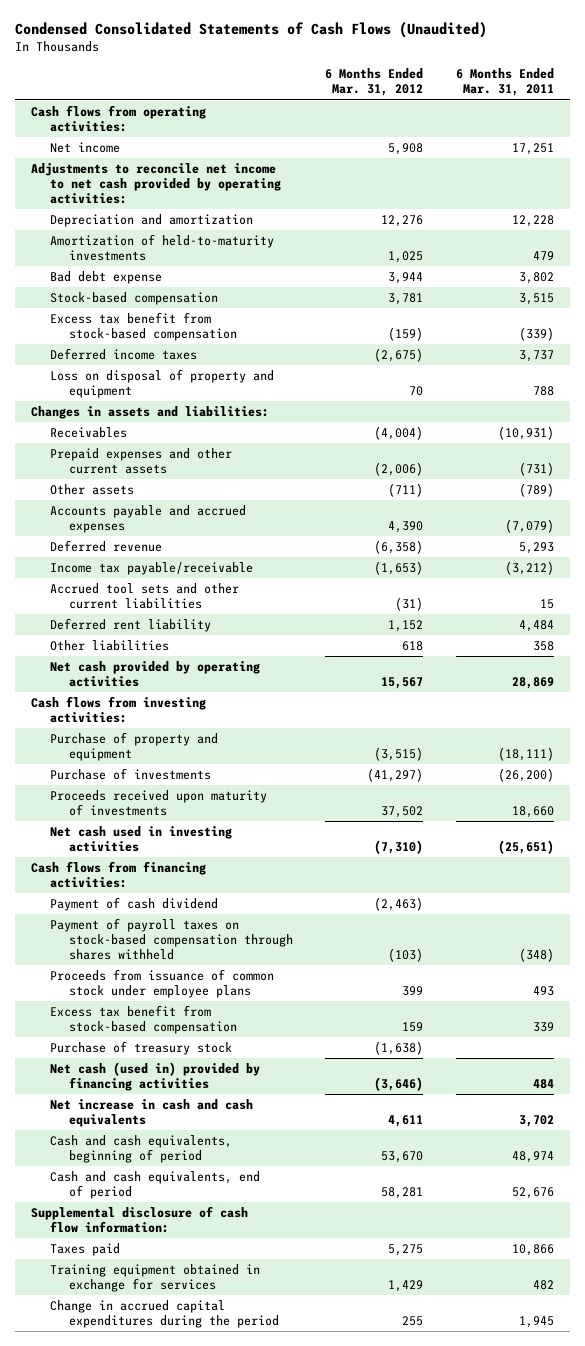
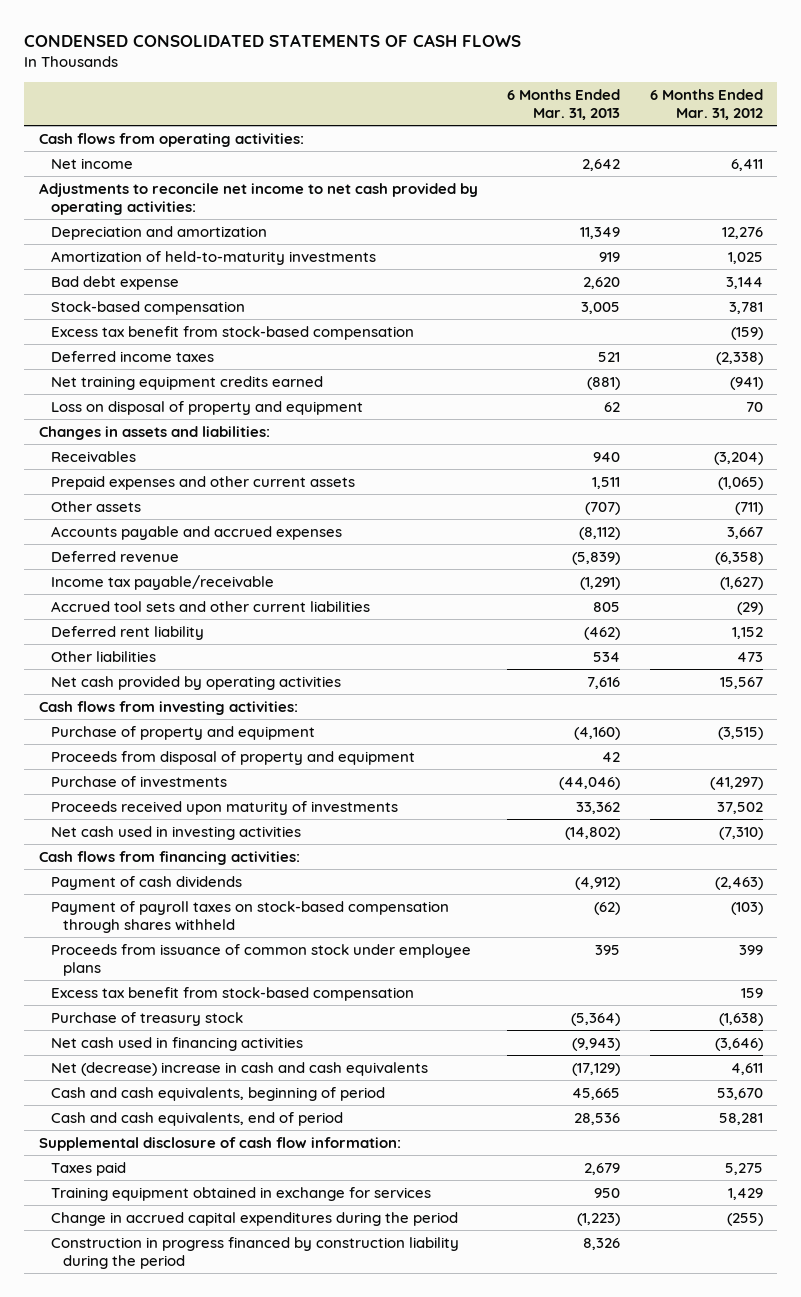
[14,22,487,39] Condensed Consolidated Statements of Cash Flows (Unaudited) -> [23,34,521,48] CONDENSED CONSOLIDATED STATEMENTS OF CASH FLOWS
[455,68,554,97] 6 Months Ended Mar. 31, 2011 -> none
none -> [507,88,621,121] 6 Months Ended Mar. 31, 2013
[388,143,424,156] 5,908 -> [730,158,763,171] 6,411
[388,272,424,285] 3,944 -> [725,276,763,289] 3,144
[374,348,424,363] (2,675) -> [715,351,763,365] (2,338)
none -> [50,375,323,390] Net training equipment credits earned
[374,426,424,441] (4,004) -> [713,451,763,465] (3,204)
[374,462,424,477] (2,006) -> [717,476,763,490] (1,065)
[388,521,424,534] 4,390 -> [726,526,763,539] 3,667
[374,561,424,576] (1,653) -> [719,576,763,590] (1,627)
[395,597,424,612] (31) -> [736,601,763,615] (29)
[402,641,424,652] 618 -> [736,651,763,662] 473
none -> [50,750,415,765] Proceeds from disposal of property and equipment
[49,897,218,912] Payment of cash dividend -> [50,875,242,890] Payment of cash dividends
[49,1062,260,1092] Net cash (used in) provided by financing activities -> [50,1036,303,1051] Net cash used in financing activities
[49,1099,253,1128] Net increase in cash and cash equivalents -> [50,1061,428,1076] Net (decrease) increase in cash and cash equivalents
[402,1316,424,1327] 255 -> [726,1212,763,1226] (255)
none -> [50,1236,459,1269] Construction in progress financed by construction liability during the period

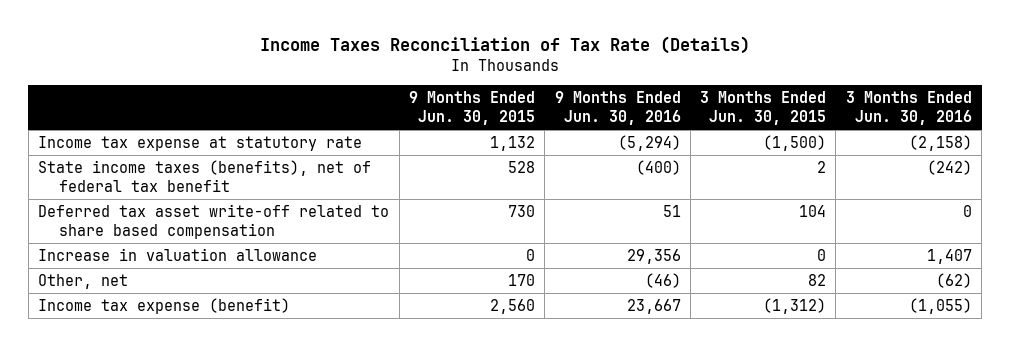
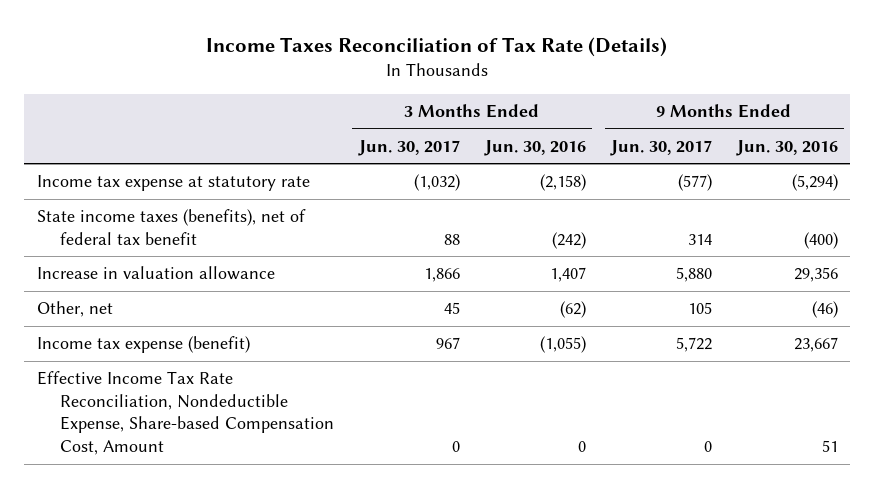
[408,91,535,125] 9 Months Ended Jun. 30, 2015 -> none
[700,91,827,125] 3 Months Ended Jun. 30, 2015 -> none
none -> [357,139,460,156] Jun. 30, 2017
none -> [609,139,712,156] Jun. 30, 2017
[38,203,390,239] Deferred tax asset write-off related to share based compensation -> none
none -> [36,371,334,456] Effective Income Tax Rate Reconciliation, Nondeductible Expense, Share-based Compensation Cost, Amount

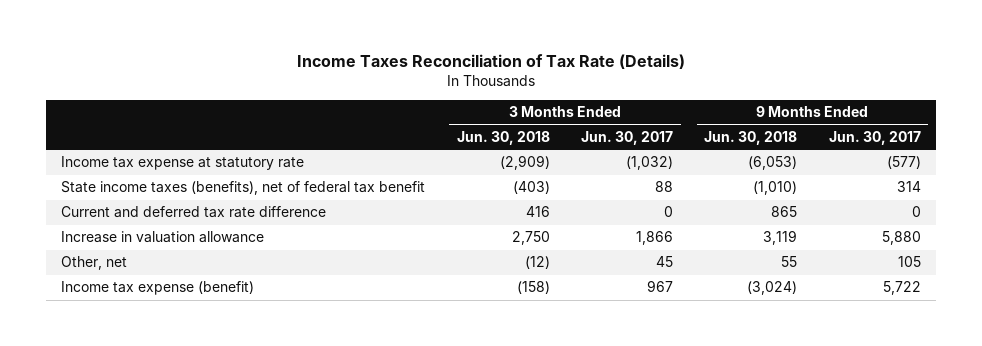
[483,139,586,156] Jun. 30, 2016 -> none
[735,139,838,156] Jun. 30, 2016 -> none
none -> [456,130,550,145] Jun. 30, 2018
none -> [704,130,798,145] Jun. 30, 2018
none -> [61,206,327,219] Current and deferred tax rate difference
[36,371,334,456] Effective Income Tax Rate Reconciliation, Nondeductible Expense, Share-based Compensation Cost, Amount -> none

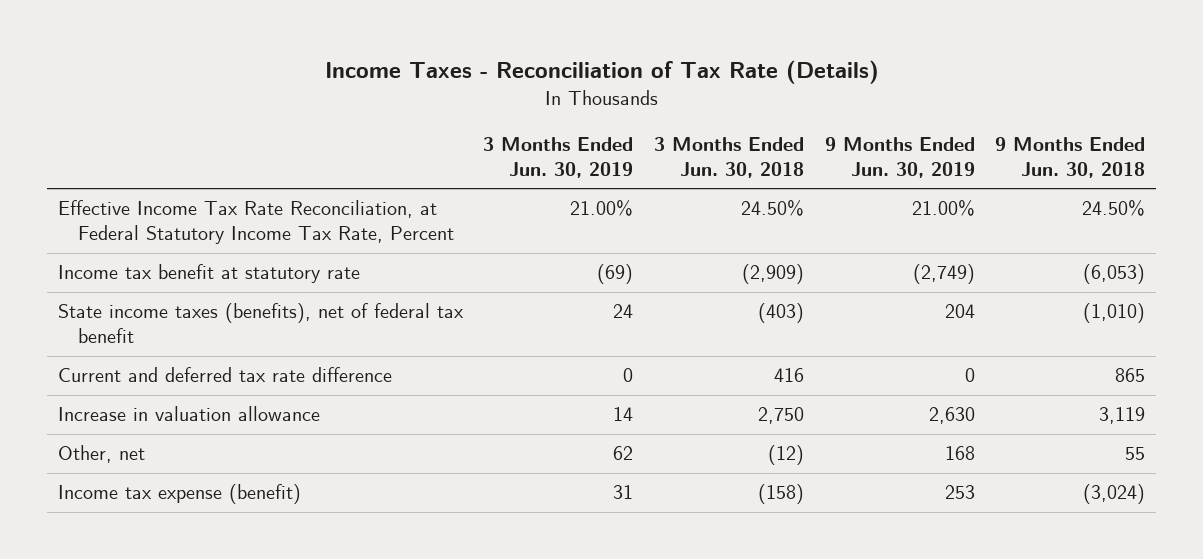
[297,54,686,70] Income Taxes Reconciliation of Tax Rate (Details) -> [324,60,879,85] Income Taxes - Reconciliation of Tax Rate (Details)
[581,130,674,145] Jun. 30, 2017 -> none
[828,130,921,145] Jun. 30, 2017 -> none
none -> [483,136,634,178] 3 Months Ended Jun. 30, 2019
none -> [824,136,975,178] 9 Months Ended Jun. 30, 2019
none -> [57,200,455,245] Effective Income Tax Rate Reconciliation, at Federal Statutory Income Tax Rate, Percent
[61,156,305,171] Income tax expense at statutory rate -> [57,264,360,284] Income tax benefit at statutory rate

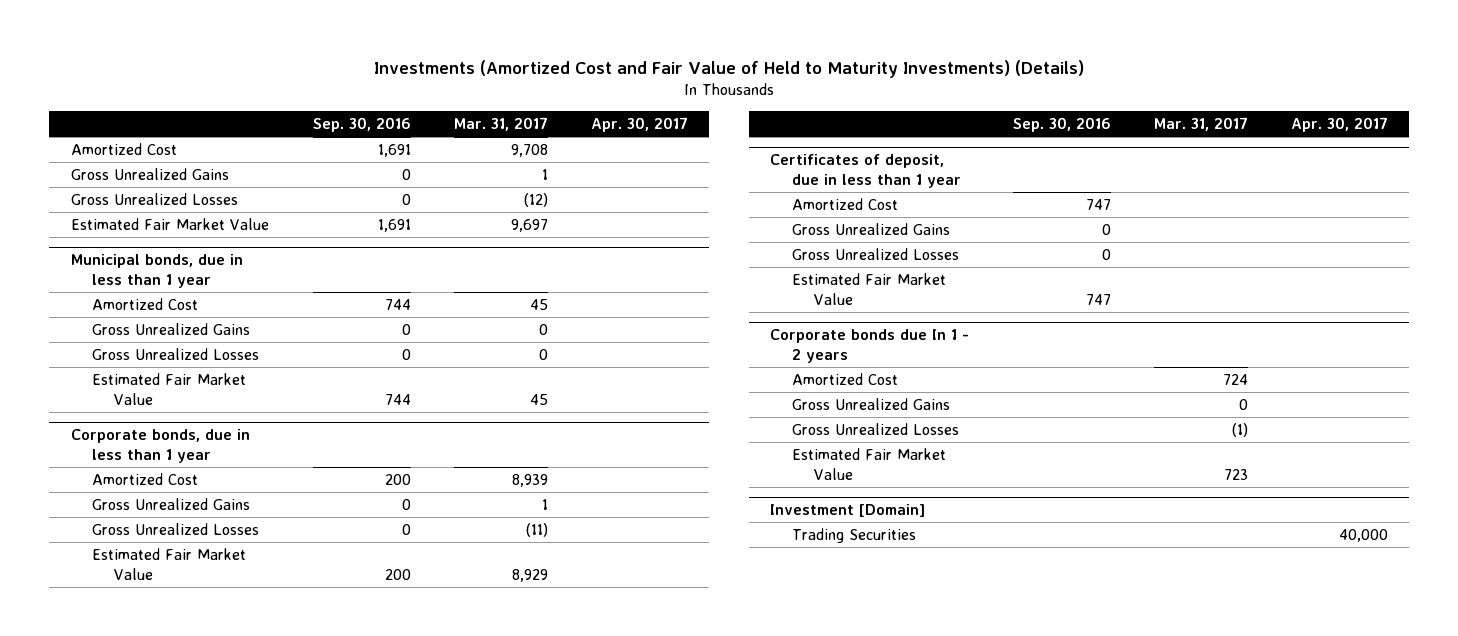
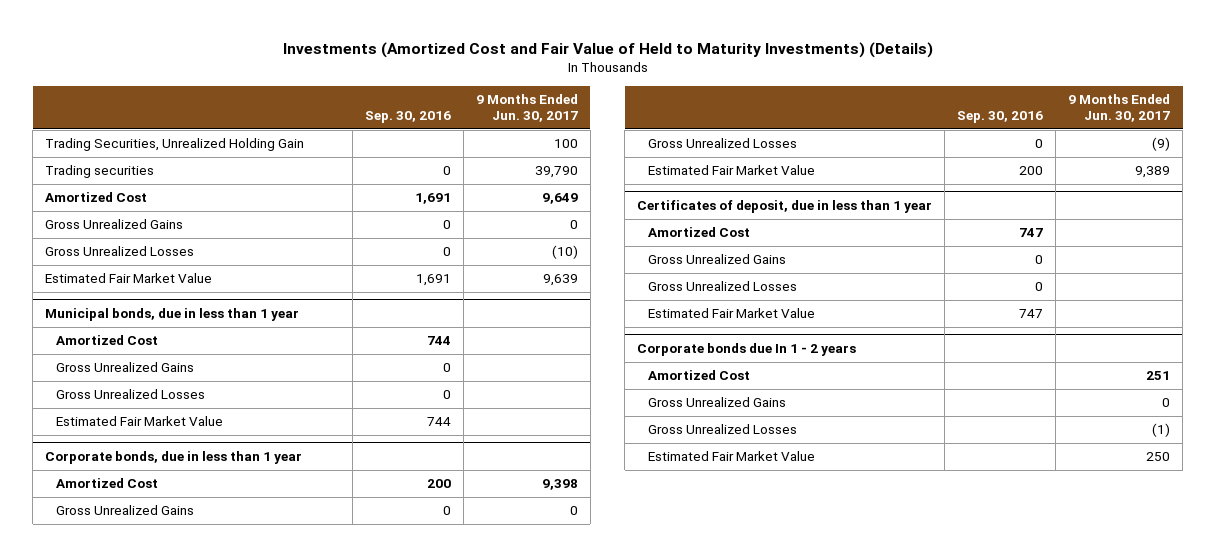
[453,116,548,131] Mar. 31, 2017 -> none
[590,116,688,132] Apr. 30, 2017 -> none
none -> [475,94,578,123] 9 Months Ended Jun. 30, 2017
none -> [45,138,305,152] Trading Securities, Unrealized Holding Gain
none -> [45,165,155,179] Trading securities
[770,504,926,518] Investment [Domain] -> none
[792,528,917,544] Trading Securities -> none

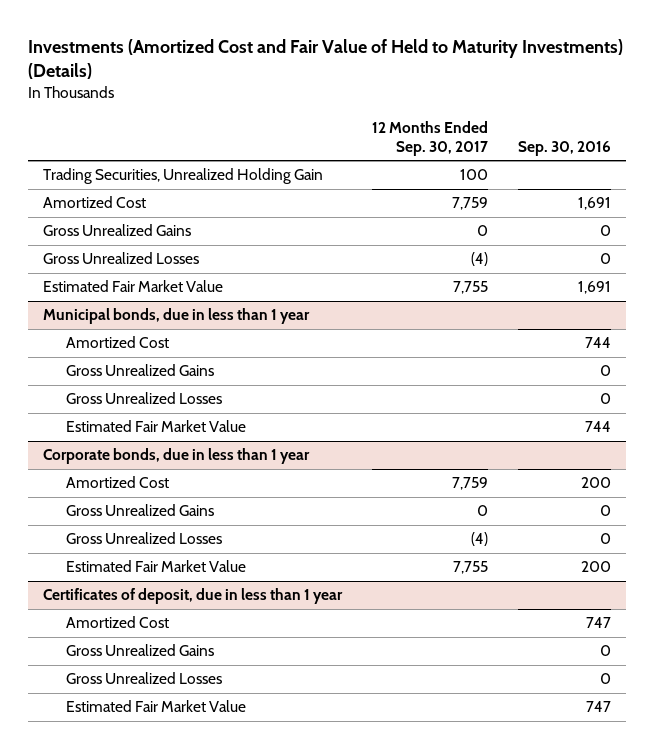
[475,94,578,123] 9 Months Ended Jun. 30, 2017 -> none
none -> [372,121,489,156] 12 Months Ended Sep. 30, 2017
[45,165,155,179] Trading securities -> none
[637,343,857,357] Corporate bonds due In 1 - 2 years -> none
[648,370,751,381] Amortized Cost -> none
[648,397,787,408] Gross Unrealized Gains -> none
[648,424,798,435] Gross Unrealized Losses -> none
[648,451,816,462] Estimated Fair Market Value -> none

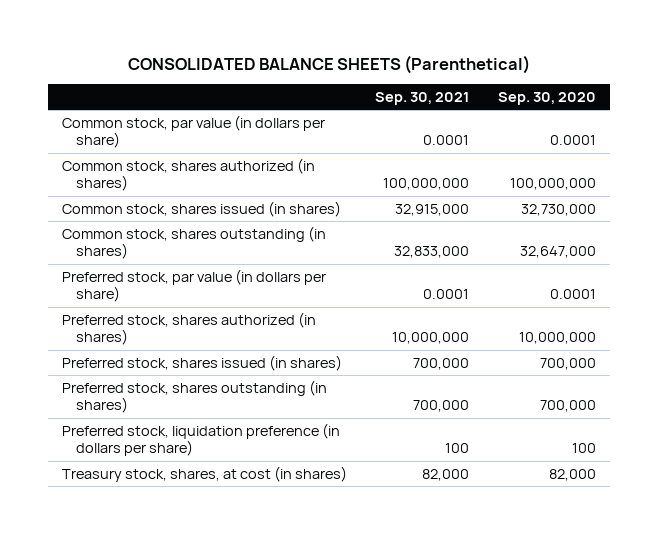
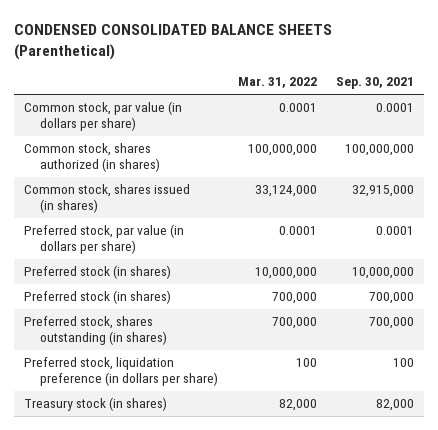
[127,54,530,74] CONSOLIDATED BALANCE SHEETS (Parenthetical) -> [14,24,333,60] CONDENSED CONSOLIDATED BALANCE SHEETS (Parenthetical)
[498,91,597,105] Sep. 30, 2020 -> none
none -> [237,77,317,89] Mar. 31, 2022
[61,225,326,260] Common stock, shares outstanding (in shares) -> none
[61,311,316,346] Preferred stock, shares authorized (in shares) -> [24,265,172,280] Preferred stock (in shares)
[61,354,342,371] Preferred stock, shares issued (in shares) -> [24,290,172,305] Preferred stock (in shares)
[61,465,347,482] Treasury stock, shares, at cost (in shares) -> [24,397,168,412] Treasury stock (in shares)

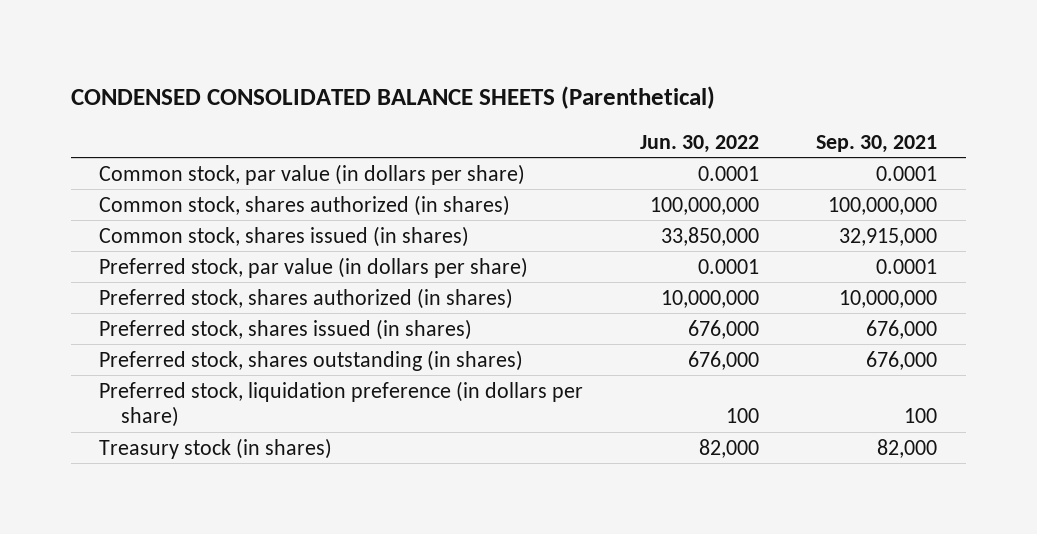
[237,77,317,89] Mar. 31, 2022 -> none
none -> [640,134,760,153] Jun. 30, 2022
[24,265,172,280] Preferred stock (in shares) -> [99,287,514,309] Preferred stock, shares authorized (in shares)
[24,290,172,305] Preferred stock (in shares) -> [99,318,473,340] Preferred stock, shares issued (in shares)
[369,292,415,305] 700,000 -> [866,319,938,339] 676,000
[369,317,415,330] 700,000 -> [866,350,938,370] 676,000

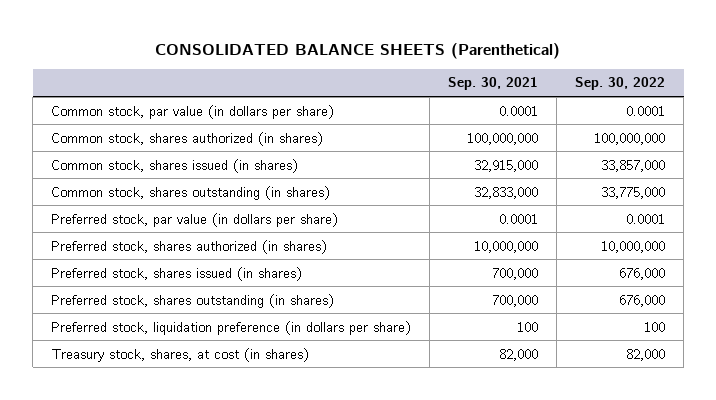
[71,85,716,109] CONDENSED CONSOLIDATED BALANCE SHEETS (Parenthetical) -> [155,42,561,59] CONSOLIDATED BALANCE SHEETS (Parenthetical)
[640,134,760,153] Jun. 30, 2022 -> none
none -> [575,77,666,91] Sep. 30, 2022
none -> [51,185,331,200] Common stock, shares outstanding (in shares)
[866,319,938,339] 676,000 -> [492,267,539,280] 700,000
[866,350,938,370] 676,000 -> [492,294,539,307] 700,000
[99,437,333,459] Treasury stock (in shares) -> [51,347,310,362] Treasury stock, shares, at cost (in shares)

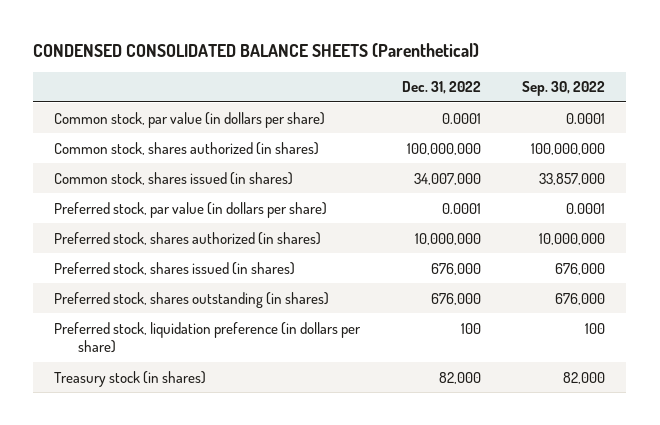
[155,42,561,59] CONSOLIDATED BALANCE SHEETS (Parenthetical) -> [33,42,480,57] CONDENSED CONSOLIDATED BALANCE SHEETS (Parenthetical)
[448,77,539,91] Sep. 30, 2021 -> none
none -> [401,81,481,95] Dec. 31, 2022
[51,185,331,200] Common stock, shares outstanding (in shares) -> none
[51,347,310,362] Treasury stock, shares, at cost (in shares) -> [54,370,207,387] Treasury stock (in shares)

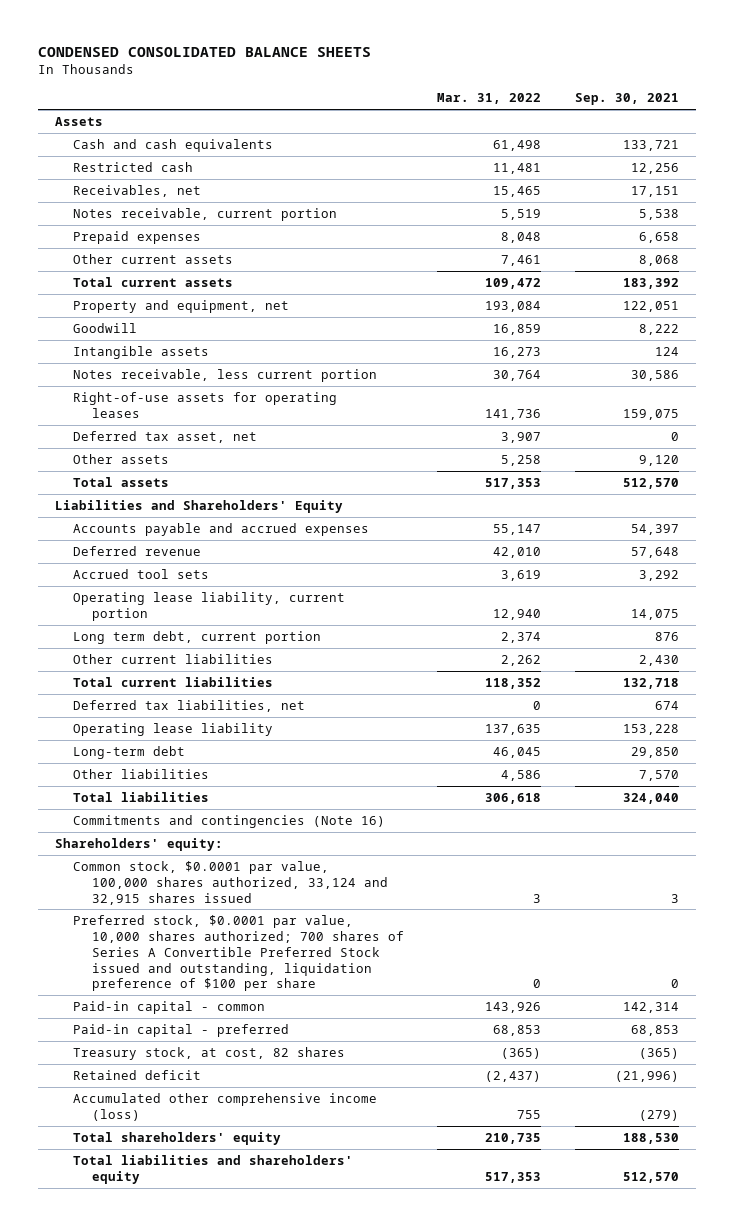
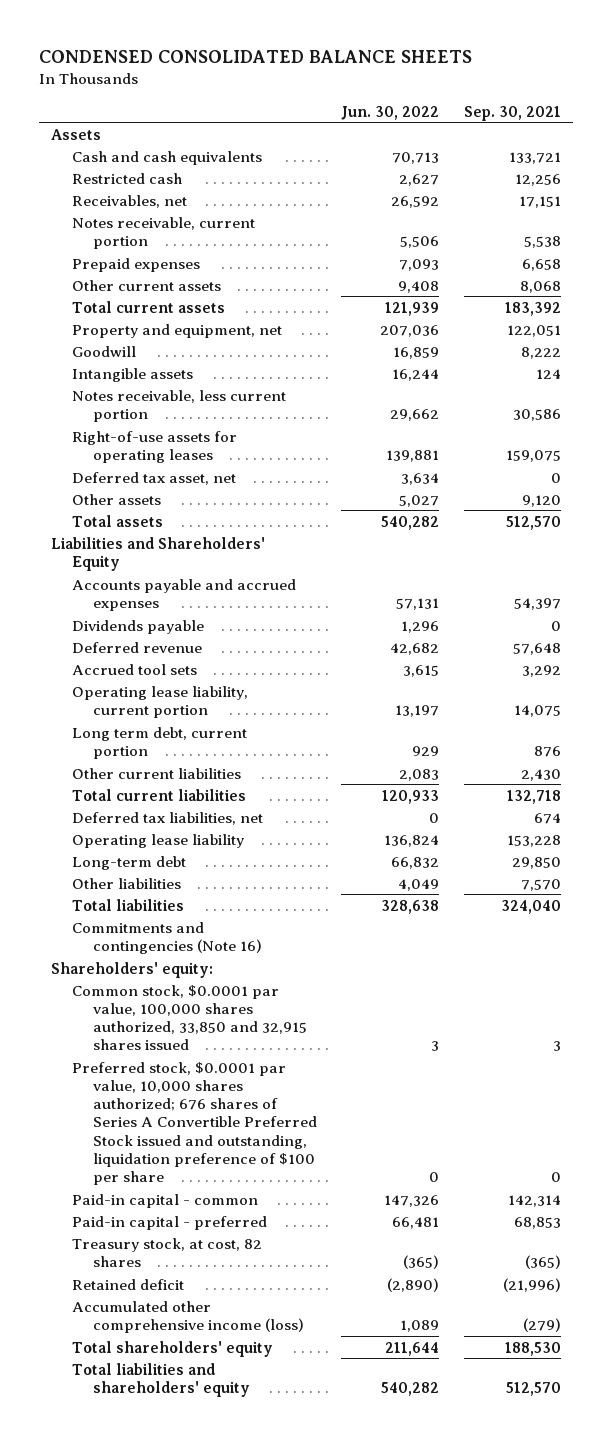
[437,93,542,105] Mar. 31, 2022 -> none
none -> [341,105,440,120] Jun. 30, 2022
none -> [72,619,205,634] Dividends payable
[73,860,388,905] Common stock, $0.0001 par value, 100,000 shares authorized, 33,124 and 32,915 shares issued -> [72,984,308,1051] Common stock, $0.0001 par value, 100,000 shares authorized, 33,850 and 32,915 shares issued
[73,914,404,992] Preferred stock, $0.0001 par value, 10,000 shares authorized; 700 shares of Series A Convertible Preferred Stock issued and outstanding, liquidation preference of $100 per share -> [72,1061,318,1186] Preferred stock, $0.0001 par value, 10,000 shares authorized; 676 shares of Series A Convertible Preferred Stock issued and outstanding, liquidation preference of $100 per share

